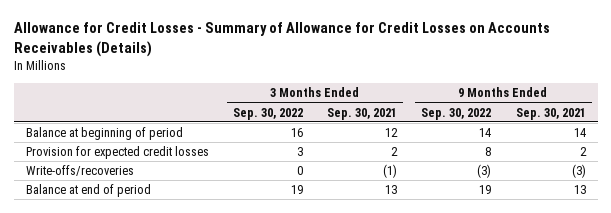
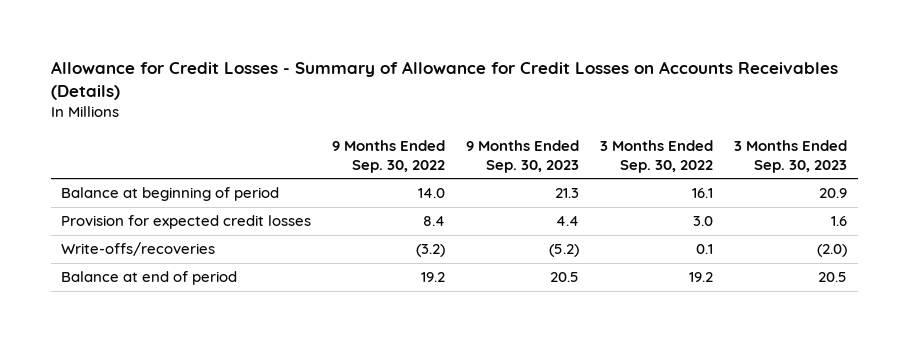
[327,107,398,120] Sep. 30, 2021 -> none
[515,107,586,120] Sep. 30, 2021 -> none
none -> [466,139,580,173] 9 Months Ended Sep. 30, 2023
none -> [734,139,848,173] 3 Months Ended Sep. 30, 2023
[291,128,304,138] 16 -> [692,188,714,199] 16.1
[479,128,492,138] 14 -> [418,188,446,199] 14.0
[297,147,304,157] 3 -> [693,216,714,227] 3.0
[485,147,492,157] 8 -> [423,216,446,227] 8.4
[297,166,304,176] 0 -> [696,244,714,255] 0.1
[477,164,492,179] (3) -> [416,244,446,258] (3.2)
[291,185,304,195] 19 -> [689,272,714,283] 19.2
[479,185,492,195] 19 -> [421,272,446,283] 19.2

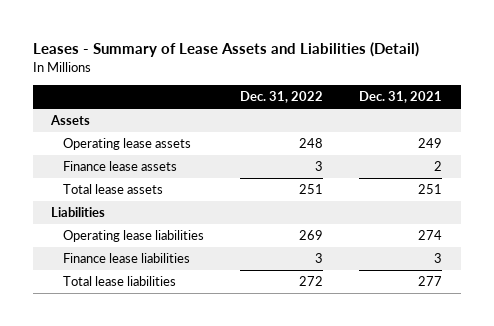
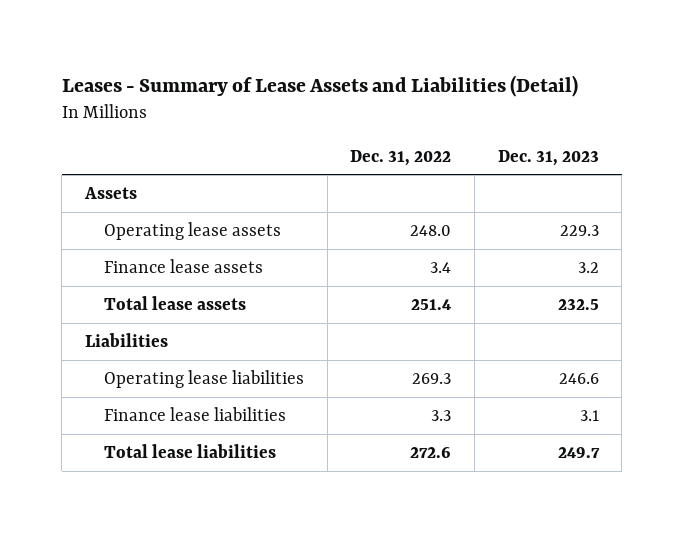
[359,91,443,104] Dec. 31, 2021 -> none
none -> [497,149,599,166] Dec. 31, 2023
[299,138,324,149] 248 -> [410,224,452,236] 248.0
[315,161,324,172] 3 -> [430,261,452,273] 3.4
[299,184,324,195] 251 -> [411,298,452,310] 251.4
[299,230,324,241] 269 -> [412,372,452,384] 269.3
[315,253,324,264] 3 -> [431,409,452,421] 3.3
[299,276,324,287] 272 -> [410,446,452,458] 272.6

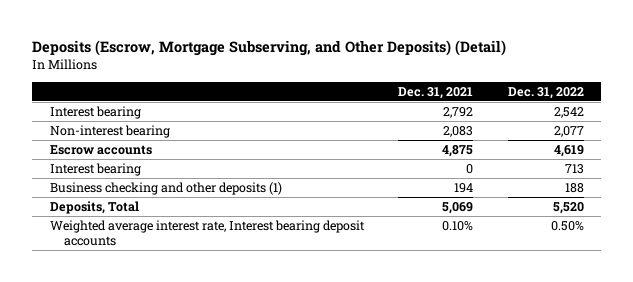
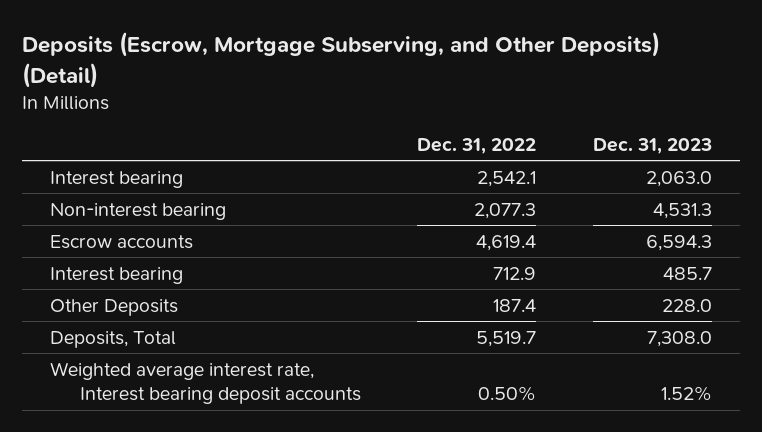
[398,86,474,99] Dec. 31, 2021 -> none
none -> [592,138,712,155] Dec. 31, 2023
[49,181,282,195] Business checking and other deposits (1) -> none
[553,106,584,118] 2,542 -> [477,170,537,187] 2,542.1
[553,125,584,137] 2,077 -> [474,202,537,219] 2,077.3
[553,144,584,157] 4,619 -> [476,234,537,251] 4,619.4
[564,163,584,174] 713 -> [493,266,537,280] 712.9
none -> [50,298,179,316] Other Deposits
[552,201,584,214] 5,520 -> [476,330,537,347] 5,519.7

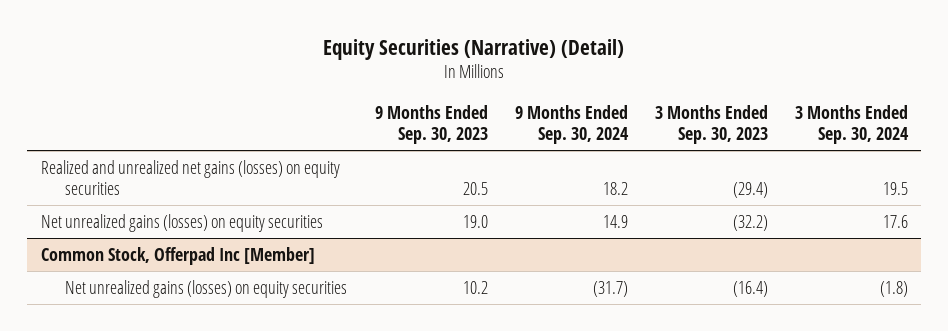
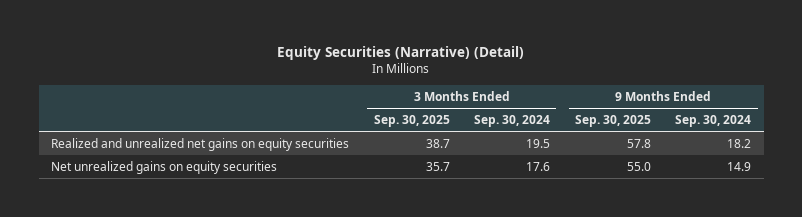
[374,104,488,145] 9 Months Ended Sep. 30, 2023 -> none
[654,104,768,145] 3 Months Ended Sep. 30, 2023 -> none
none -> [373,114,450,127] Sep. 30, 2025
none -> [574,114,651,127] Sep. 30, 2025
[40,246,315,265] Common Stock, Offerpad Inc [Member] -> none
[65,279,348,298] Net unrealized gains (losses) on equity securities -> none
[40,159,340,196] Realized and unrealized net gains (losses) on equity securities -> [50,137,349,151] Realized and unrealized net gains on equity securities
[40,213,323,232] Net unrealized gains (losses) on equity securities -> [50,160,277,174] Net unrealized gains on equity securities

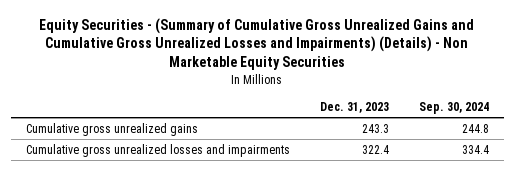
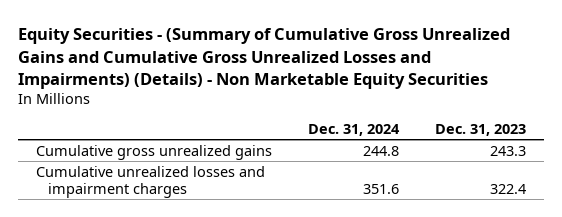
[419,101,490,114] Sep. 30, 2024 -> none
none -> [307,124,400,137] Dec. 31, 2024
[25,143,290,157] Cumulative gross unrealized losses and impairments -> [36,165,266,198] Cumulative unrealized losses and impairment charges

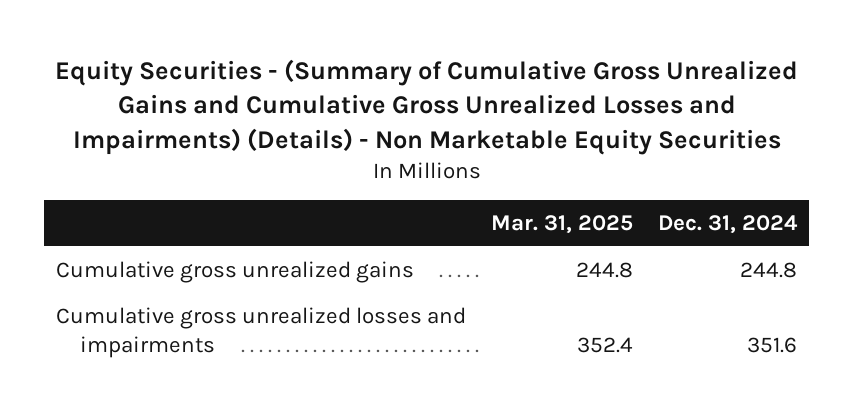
[434,124,526,137] Dec. 31, 2023 -> none
none -> [491,214,634,234] Mar. 31, 2025
[36,165,266,198] Cumulative unrealized losses and impairment charges -> [56,306,467,358] Cumulative gross unrealized losses and impairments

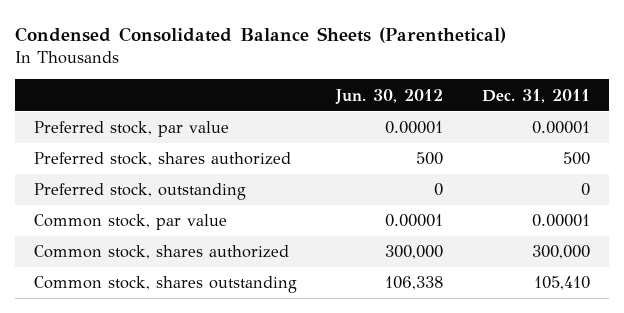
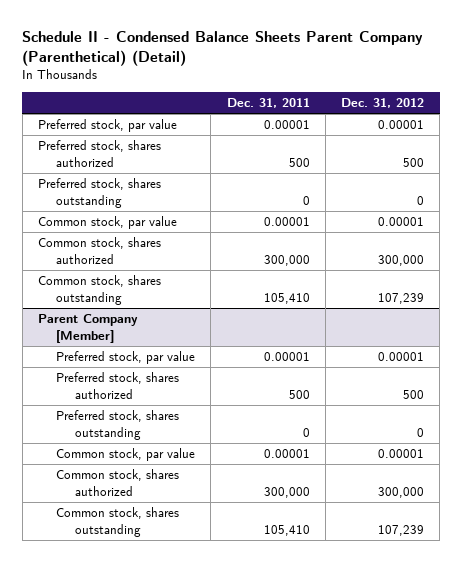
[15,26,507,43] Condensed Consolidated Balance Sheets (Parenthetical) -> [22,30,424,66] Schedule II - Condensed Balance Sheets Parent Company (Parenthetical) (Detail)
[334,88,443,104] Jun. 30, 2012 -> none
none -> [340,98,424,109] Dec. 31, 2012
[34,183,247,201] Preferred stock, outstanding -> [37,178,161,208] Preferred stock, shares outstanding
none -> [37,314,138,343] Parent Company [Member]
none -> [56,351,196,365] Preferred stock, par value
none -> [56,372,180,399] Preferred stock, shares authorized
none -> [56,410,180,440] Preferred stock, shares outstanding
none -> [56,448,196,462] Common stock, par value
none -> [56,469,180,496] Common stock, shares authorized
none -> [56,507,180,537] Common stock, shares outstanding

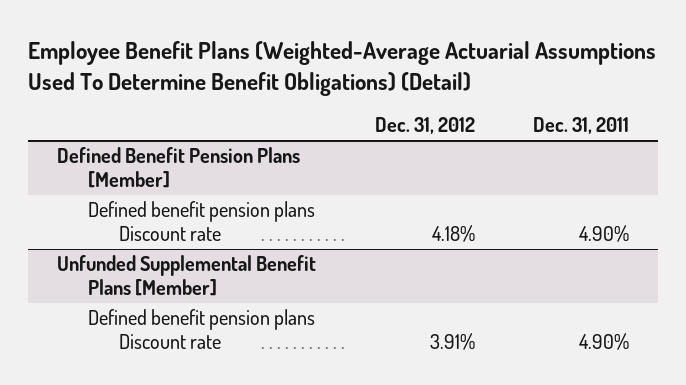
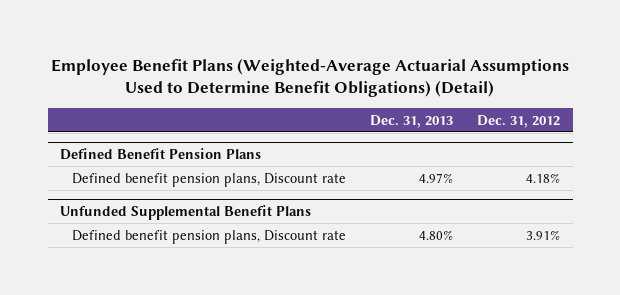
[27,40,656,97] Employee Benefit Plans (Weighted-Average Actuarial Assumptions Used To Determine Benefit Obligations) (Detail) -> [51,57,570,98] Employee Benefit Plans (Weighted-Average Actuarial Assumptions Used to Determine Benefit Obligations) (Detail)
[532,117,629,135] Dec. 31, 2011 -> none
none -> [370,114,454,128] Dec. 31, 2013
[57,147,301,189] Defined Benefit Pension Plans [Member] -> [59,148,261,161] Defined Benefit Pension Plans
[88,201,316,242] Defined benefit pension plans Discount rate -> [72,172,347,187] Defined benefit pension plans, Discount rate
[57,255,317,297] Unfunded Supplemental Benefit Plans [Member] -> [59,205,311,221] Unfunded Supplemental Benefit Plans
[88,309,316,350] Defined benefit pension plans Discount rate -> [72,229,347,244] Defined benefit pension plans, Discount rate

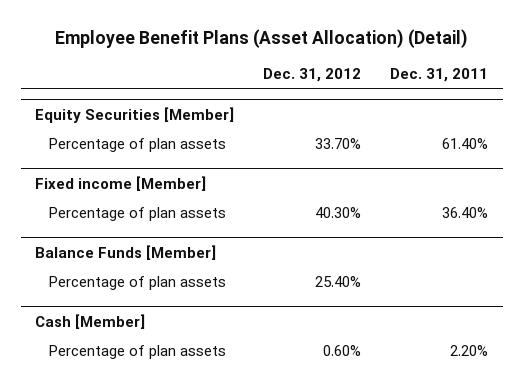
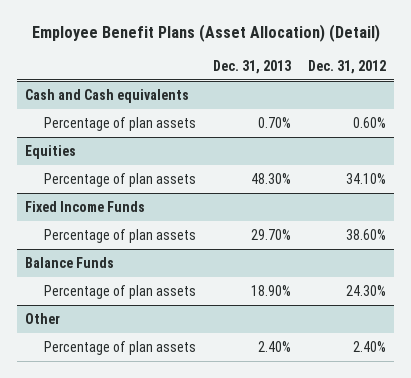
[390,68,489,83] Dec. 31, 2011 -> none
none -> [212,59,291,74] Dec. 31, 2013
[35,106,235,123] Equity Securities [Member] -> none
[49,138,227,153] Percentage of plan assets -> none
[35,175,207,191] Fixed income [Member] -> none
[49,207,227,222] Percentage of plan assets -> none
[35,244,217,260] Balance Funds [Member] -> none
[49,276,227,291] Percentage of plan assets -> none
[35,313,146,329] Cash [Member] -> none
none -> [25,88,190,103] Cash and Cash equivalents
none -> [25,144,77,159] Equities
none -> [43,172,196,187] Percentage of plan assets
none -> [25,200,146,212] Fixed Income Funds
none -> [43,228,196,243] Percentage of plan assets
none -> [25,256,115,268] Balance Funds
none -> [43,284,196,299] Percentage of plan assets
none -> [25,312,61,324] Other
none -> [43,340,196,355] Percentage of plan assets

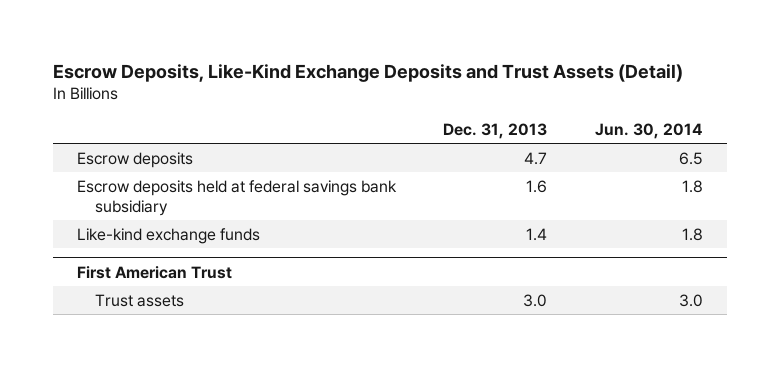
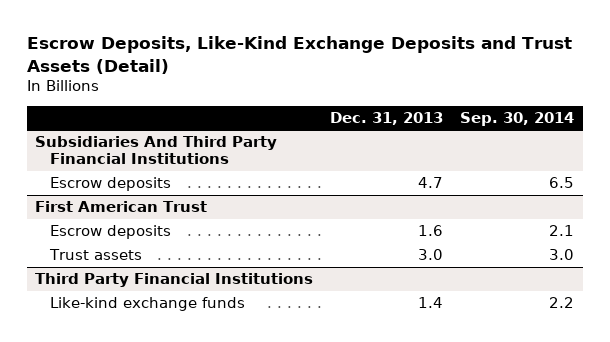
[595,123,704,140] Jun. 30, 2014 -> none
none -> [460,111,575,126] Sep. 30, 2014
none -> [35,136,278,165] Subsidiaries And Third Party Financial Institutions
[76,179,397,216] Escrow deposits held at federal savings bank subsidiary -> none
[76,227,260,244] Like-kind exchange funds -> none
none -> [49,225,171,240] Escrow deposits
none -> [35,273,314,288] Third Party Financial Institutions
none -> [49,297,245,312] Like-kind exchange funds

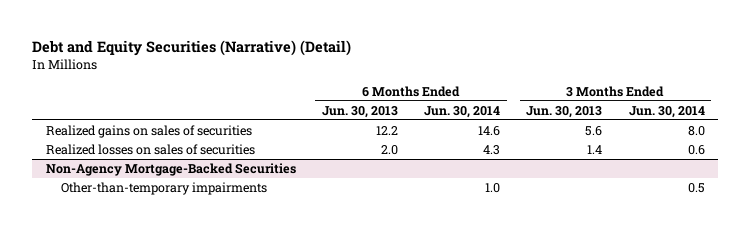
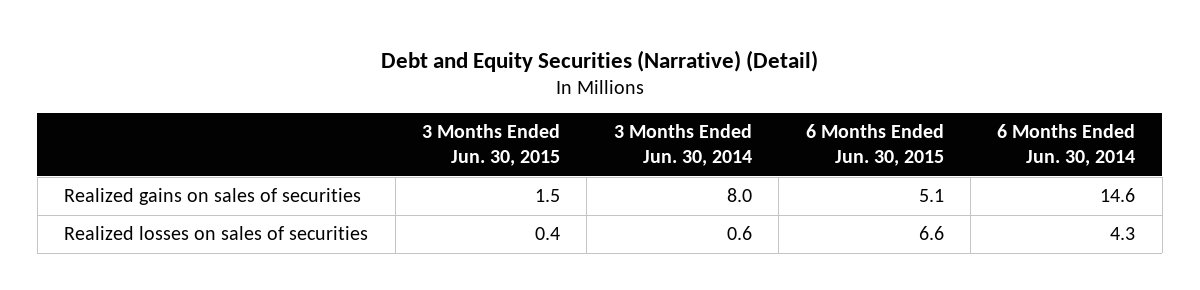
[321,105,398,118] Jun. 30, 2013 -> none
[526,105,603,118] Jun. 30, 2013 -> none
none -> [422,124,561,167] 3 Months Ended Jun. 30, 2015
none -> [805,124,944,167] 6 Months Ended Jun. 30, 2015
[45,162,296,176] Non-Agency Mortgage-Backed Securities -> none
[61,181,268,195] Other-than-temporary impairments -> none

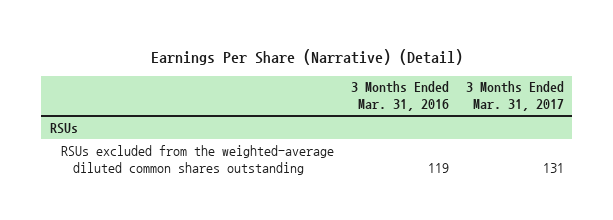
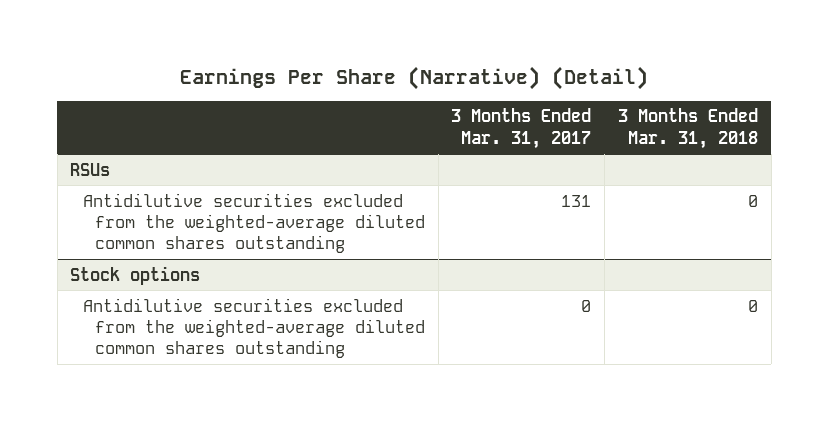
[350,81,449,112] 3 Months Ended Mar. 31, 2016 -> none
none -> [618,108,759,149] 3 Months Ended Mar. 31, 2018
[61,144,335,175] RSUs excluded from the weighted-average diluted common shares outstanding -> [82,192,425,254] Antidilutive securities excluded from the weighted-average diluted common shares outstanding
none -> [70,265,201,285] Stock options
none -> [82,297,425,359] Antidilutive securities excluded from the weighted-average diluted common shares outstanding

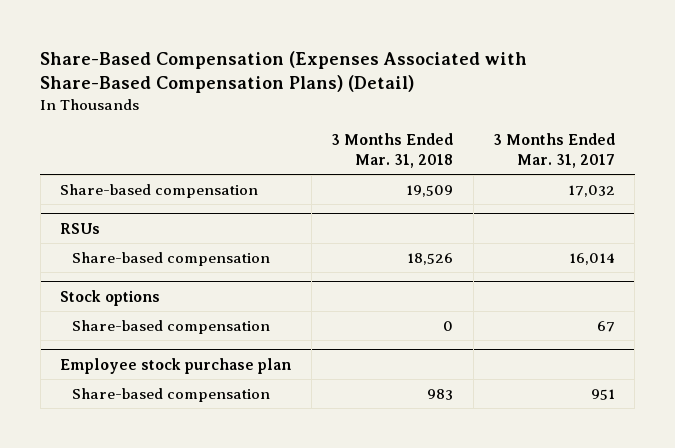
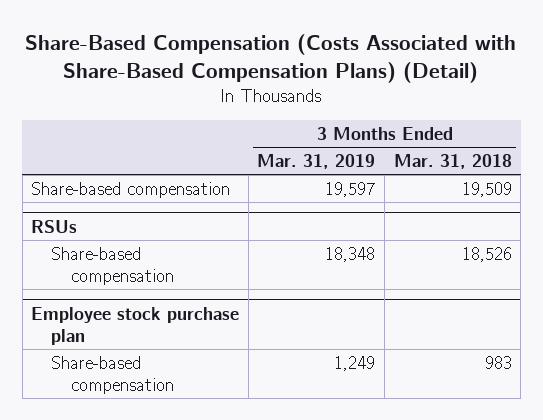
[40,50,528,93] Share-Based Compensation (Expenses Associated with Share-Based Compensation Plans) (Detail) -> [25,33,517,83] Share-Based Compensation (Costs Associated with Share-Based Compensation Plans) (Detail)
[492,133,615,168] 3 Months Ended Mar. 31, 2017 -> none
none -> [257,153,376,169] Mar. 31, 2019
[60,289,161,306] Stock options -> none
[72,319,271,334] Share-based compensation -> none

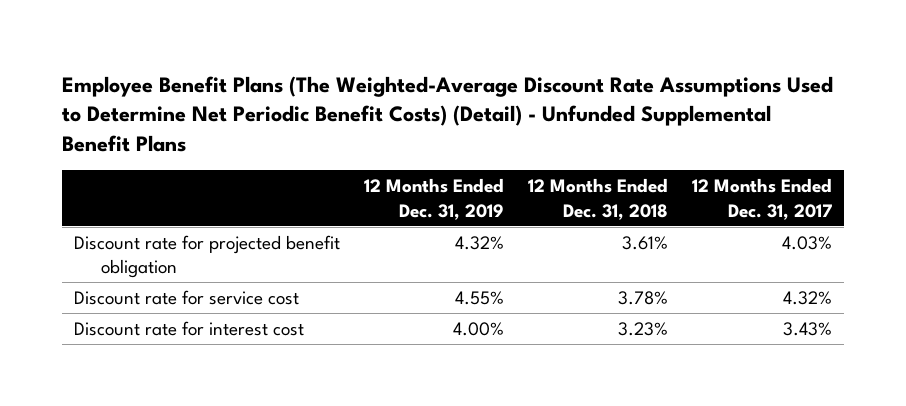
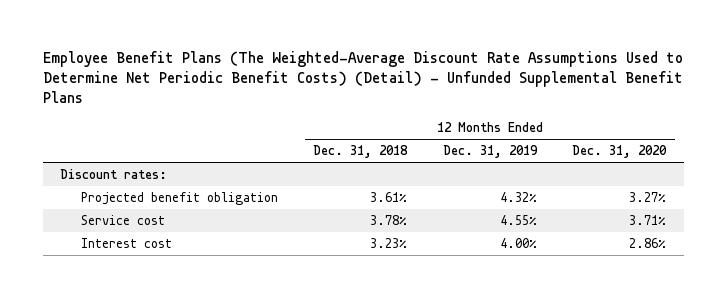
[691,177,832,220] 12 Months Ended Dec. 31, 2017 -> none
none -> [571,145,667,159] Dec. 31, 2020
none -> [60,168,168,179] Discount rates:
[73,234,340,279] Discount rate for projected benefit obligation -> [81,191,279,205] Projected benefit obligation
[73,289,299,305] Discount rate for service cost -> [81,214,166,225] Service cost
[73,320,304,336] Discount rate for interest cost -> [81,237,173,248] Interest cost

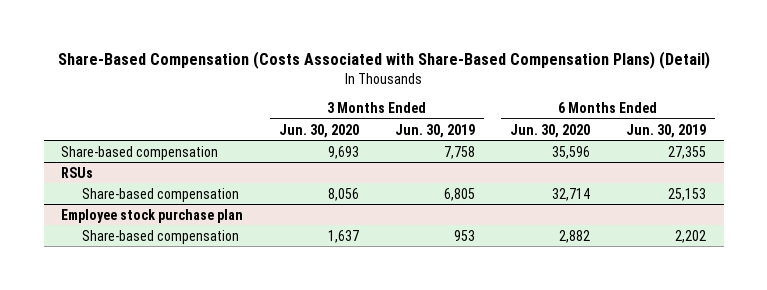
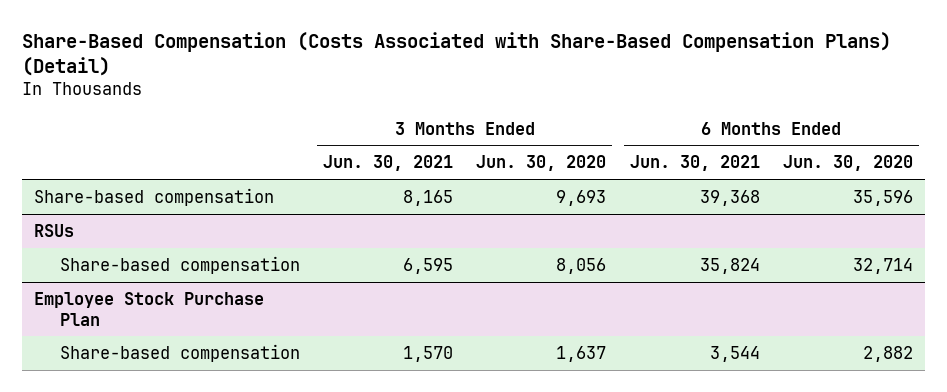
[394,123,475,138] Jun. 30, 2019 -> none
[625,123,706,138] Jun. 30, 2019 -> none
none -> [323,155,454,172] Jun. 30, 2021
none -> [629,155,760,172] Jun. 30, 2021
[61,208,244,223] Employee stock purchase plan -> [33,291,264,326] Employee Stock Purchase Plan

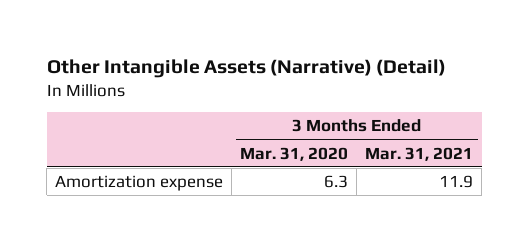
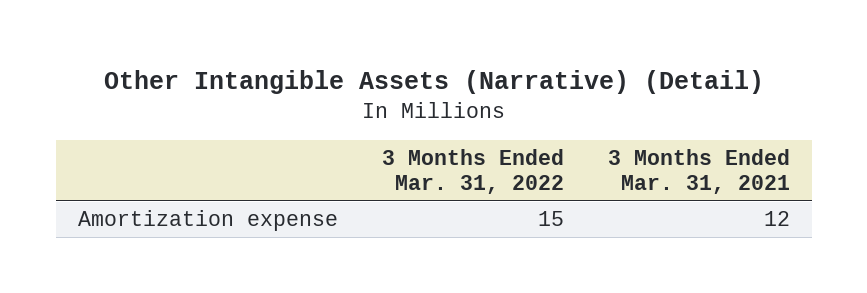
[240,146,349,161] Mar. 31, 2020 -> none
none -> [381,148,564,195] 3 Months Ended Mar. 31, 2022
[439,175,474,189] 11.9 -> [763,211,790,227] 12

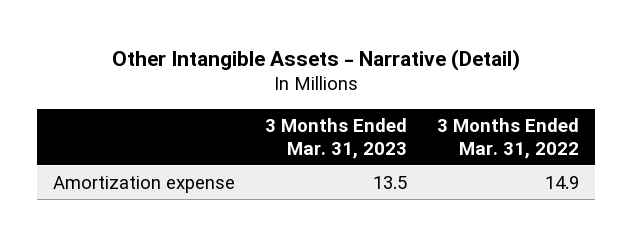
[103,70,764,95] Other Intangible Assets (Narrative) (Detail) -> [111,48,520,71] Other Intangible Assets - Narrative (Detail)
[607,148,790,195] 3 Months Ended Mar. 31, 2021 -> none
none -> [264,117,407,159] 3 Months Ended Mar. 31, 2023
[537,211,564,227] 15 -> [545,176,580,190] 14.9

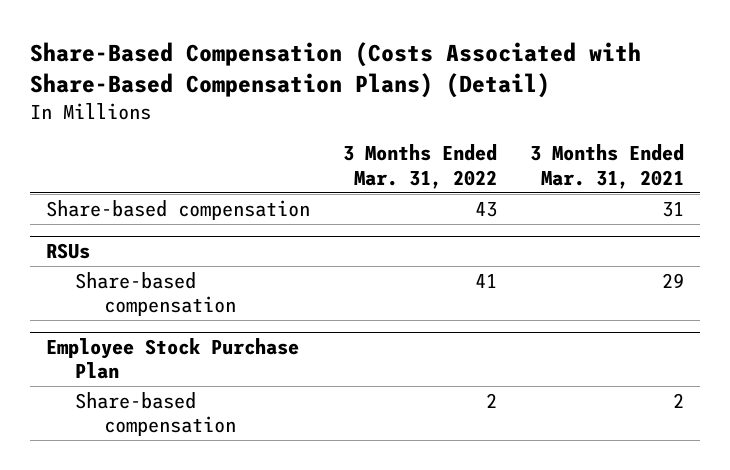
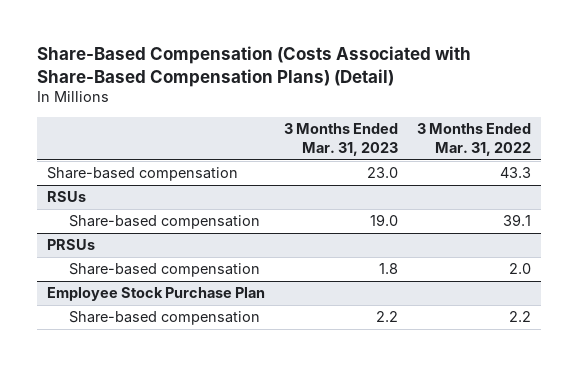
[529,144,684,189] 3 Months Ended Mar. 31, 2021 -> none
none -> [284,123,399,156] 3 Months Ended Mar. 31, 2023
[475,201,498,217] 43 -> [500,167,532,179] 43.3
[475,273,498,288] 41 -> [503,214,532,227] 39.1
none -> [46,239,95,251] PRSUs
none -> [69,263,261,278] Share-based compensation
[486,392,498,408] 2 -> [509,311,532,323] 2.2

